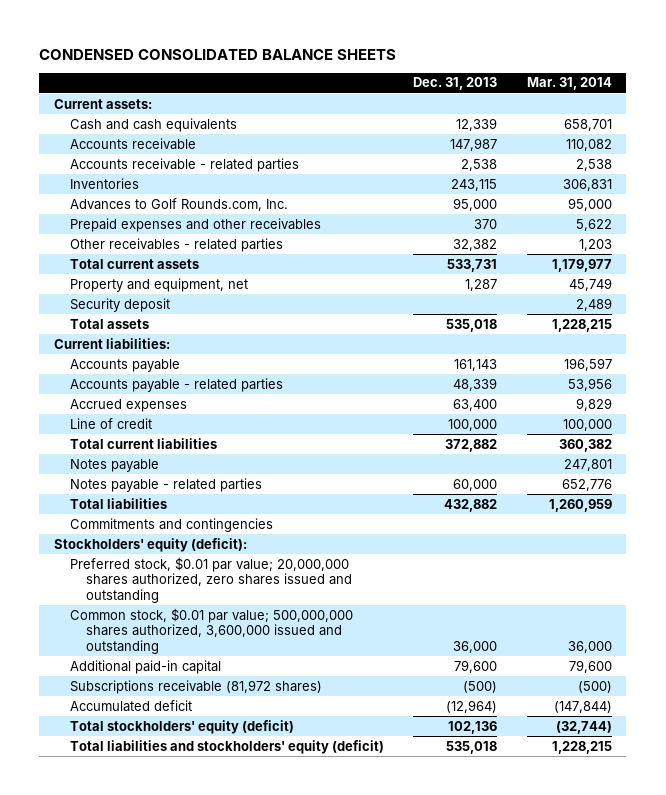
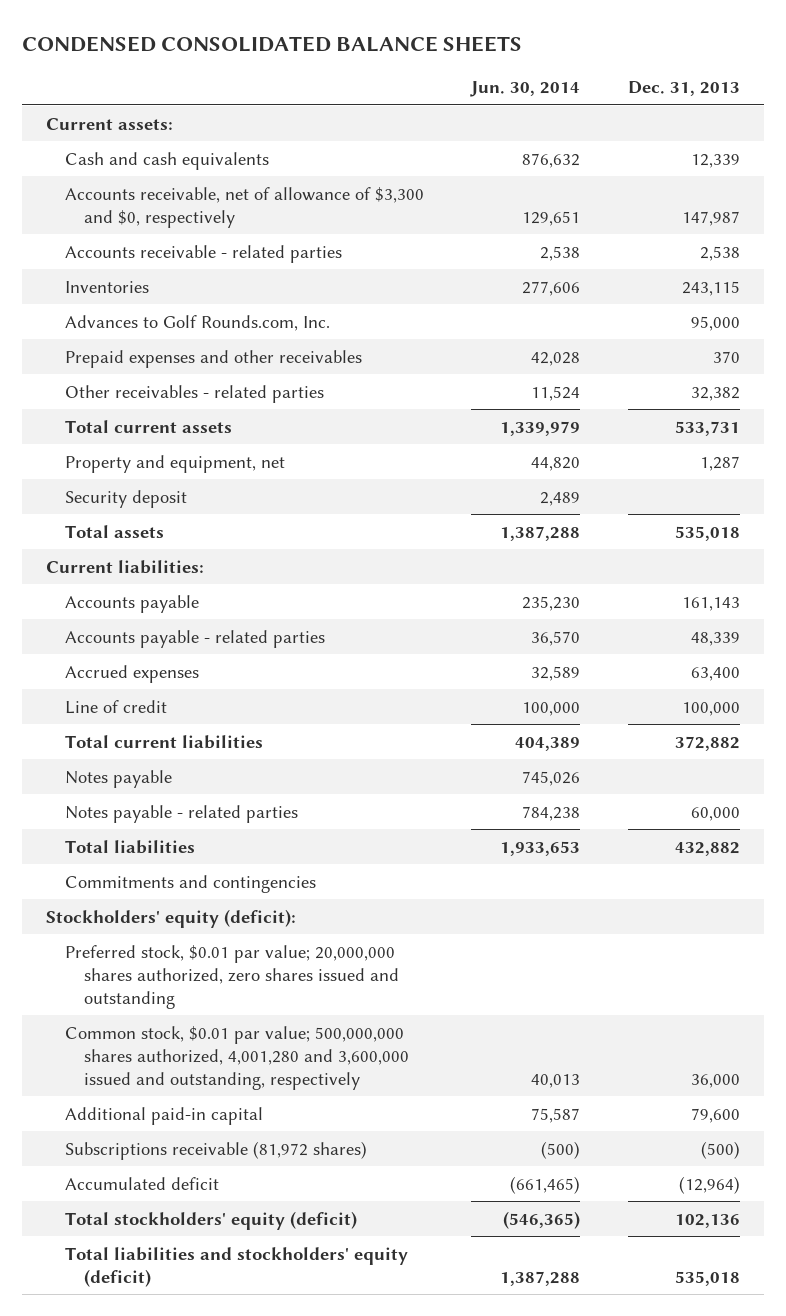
[526,77,612,91] Mar. 31, 2014 -> none
none -> [470,81,581,98] Jun. 30, 2014
[70,137,197,150] Accounts receivable -> [65,186,425,228] Accounts receivable, net of allowance of $3,300 and $0, respectively
[70,607,354,654] Common stock, $0.01 par value; 500,000,000 shares authorized, 3,600,000 issued and outstanding -> [65,1025,410,1090] Common stock, $0.01 par value; 500,000,000 shares authorized, 4,001,280 and 3,600,000 issued and outstanding, respectively

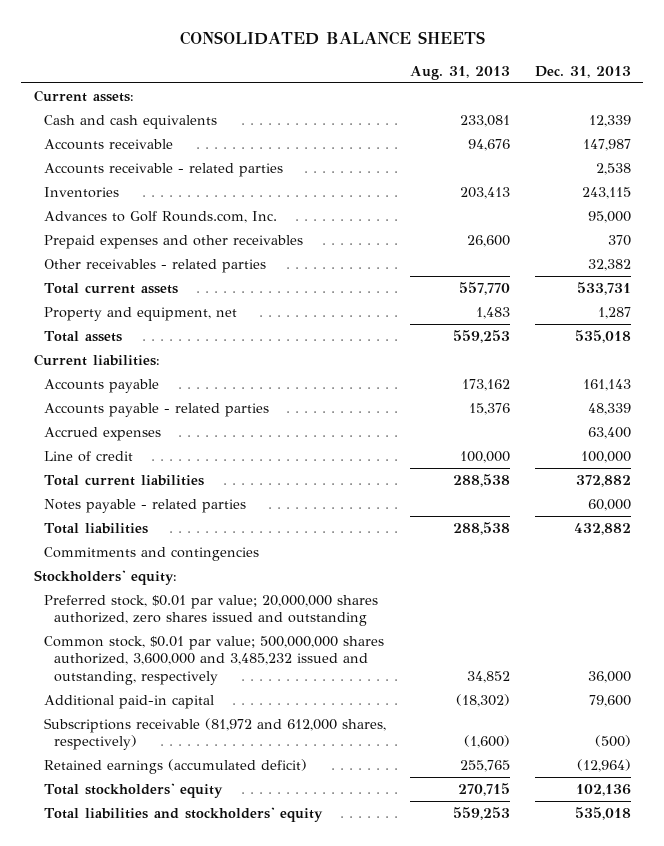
[22,35,523,52] CONDENSED CONSOLIDATED BALANCE SHEETS -> [180,30,486,45] CONSOLIDATED BALANCE SHEETS
[470,81,581,98] Jun. 30, 2014 -> none
none -> [410,65,511,80] Aug. 31, 2013
[65,186,425,228] Accounts receivable, net of allowance of $3,300 and $0, respectively -> [43,139,173,151] Accounts receivable
[65,489,188,508] Security deposit -> none
[65,769,173,788] Notes payable -> none
[45,908,296,928] Stockholders' equity (deficit): -> [33,570,177,586] Stockholders' equity:
[65,1025,410,1090] Common stock, $0.01 par value; 500,000,000 shares authorized, 4,001,280 and 3,600,000 issued and outstanding, respectively -> [43,636,384,685] Common stock, $0.01 par value; 500,000,000 shares authorized, 3,600,000 and 3,485,232 issued and outstanding, respectively
[65,1140,368,1160] Subscriptions receivable (81,972 shares) -> [43,718,386,751] Subscriptions receivable (81,972 and 612,000 shares, respectively)
[65,1176,220,1190] Accumulated deficit -> [43,759,307,775] Retained earnings (accumulated deficit)
[65,1210,358,1230] Total stockholders' equity (deficit) -> [43,783,223,799] Total stockholders' equity
[65,1246,409,1287] Total liabilities and stockholders' equity (deficit) -> [43,807,323,823] Total liabilities and stockholders' equity

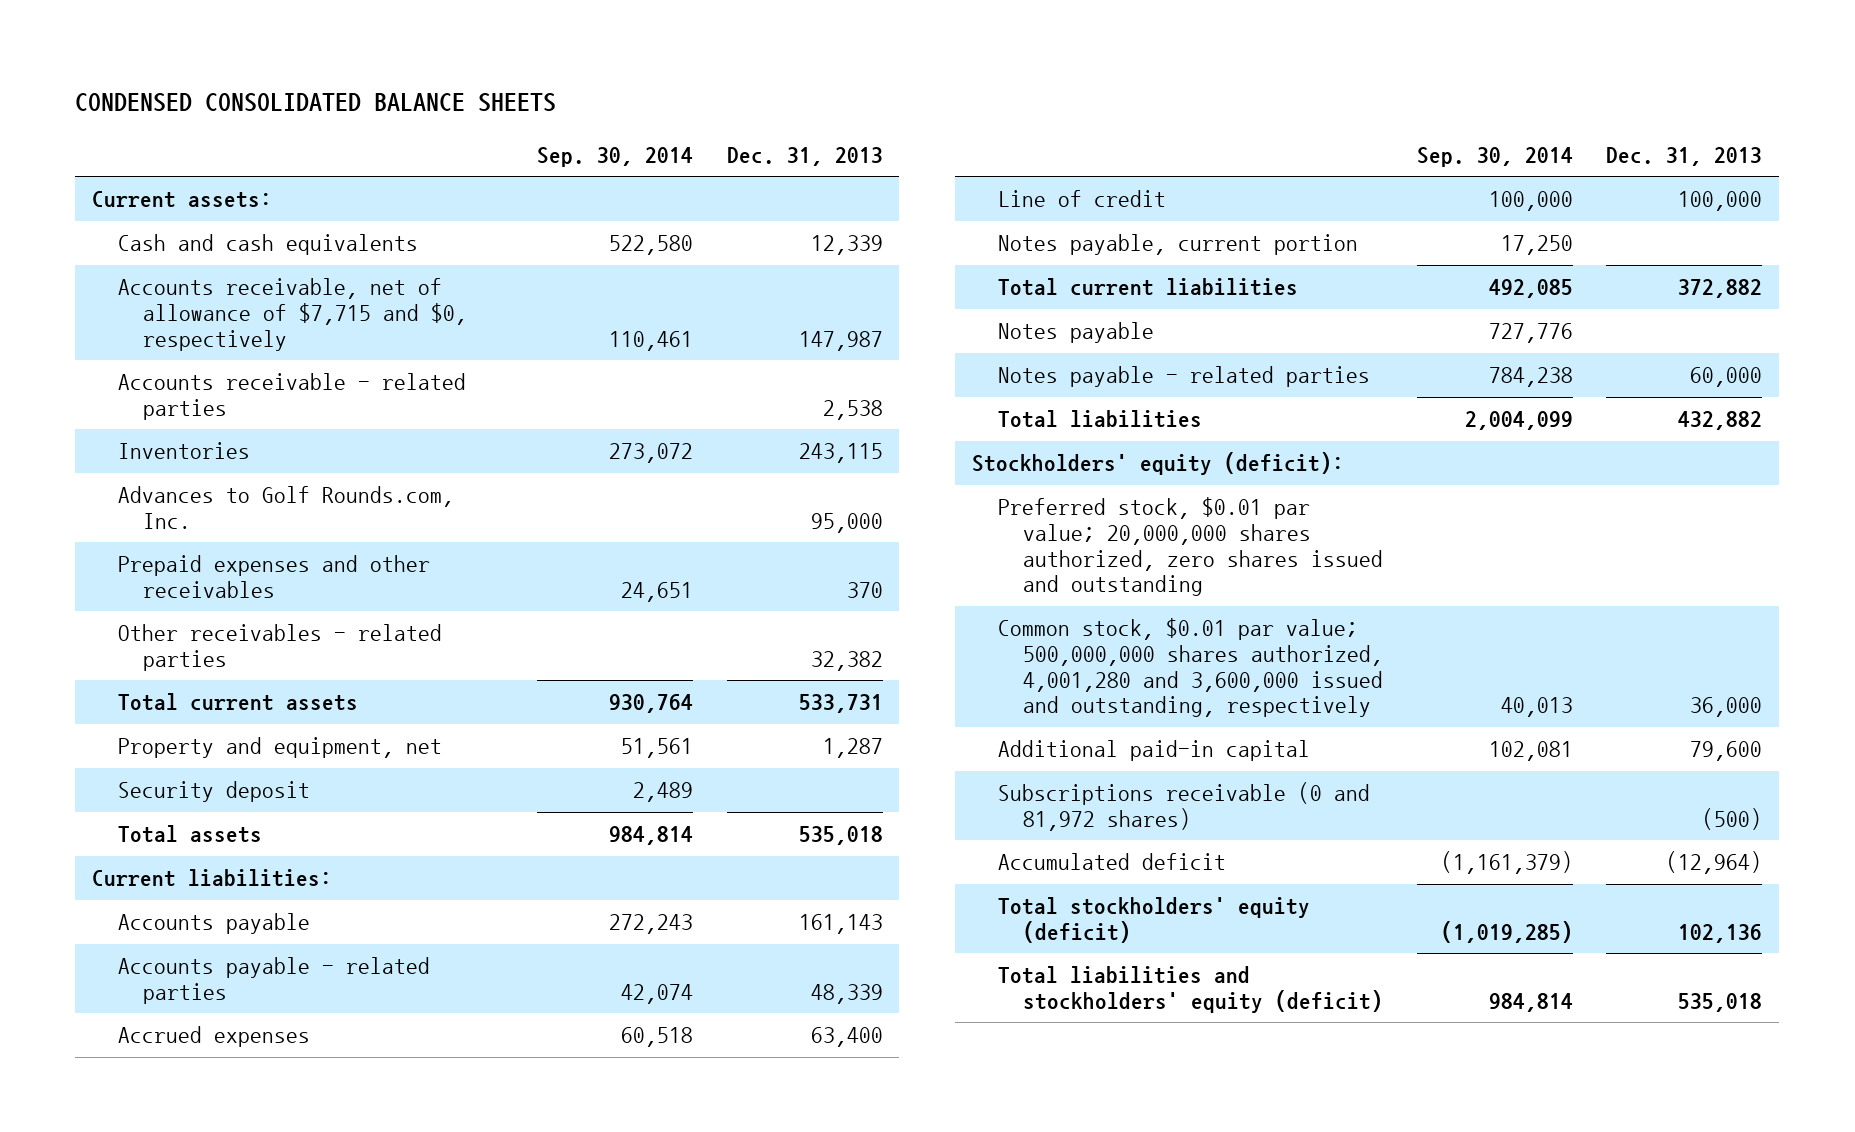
[180,30,486,45] CONSOLIDATED BALANCE SHEETS -> [75,93,557,113] CONDENSED CONSOLIDATED BALANCE SHEETS
[410,65,511,80] Aug. 31, 2013 -> none
none -> [536,146,693,167] Sep. 30, 2014
[43,139,173,151] Accounts receivable -> [117,277,468,351] Accounts receivable, net of allowance of $7,715 and $0, respectively
none -> [117,780,310,802] Security deposit
none -> [997,233,1358,255] Notes payable, current portion
none -> [997,321,1154,343] Notes payable
[43,547,259,562] Commitments and contingencies -> none
[33,570,177,586] Stockholders' equity: -> [972,451,1345,475] Stockholders' equity (deficit):
[43,636,384,685] Common stock, $0.01 par value; 500,000,000 shares authorized, 3,600,000 and 3,485,232 issued and outstanding, respectively -> [997,617,1384,718] Common stock, $0.01 par value; 500,000,000 shares authorized, 4,001,280 and 3,600,000 issued and outstanding, respectively
[43,718,386,751] Subscriptions receivable (81,972 and 612,000 shares, respectively) -> [997,781,1370,831] Subscriptions receivable (0 and 81,972 shares)
[43,759,307,775] Retained earnings (accumulated deficit) -> [997,852,1226,870] Accumulated deficit
[43,783,223,799] Total stockholders' equity -> [997,896,1310,943] Total stockholders' equity (deficit)
[43,807,323,823] Total liabilities and stockholders' equity -> [997,965,1384,1013] Total liabilities and stockholders' equity (deficit)

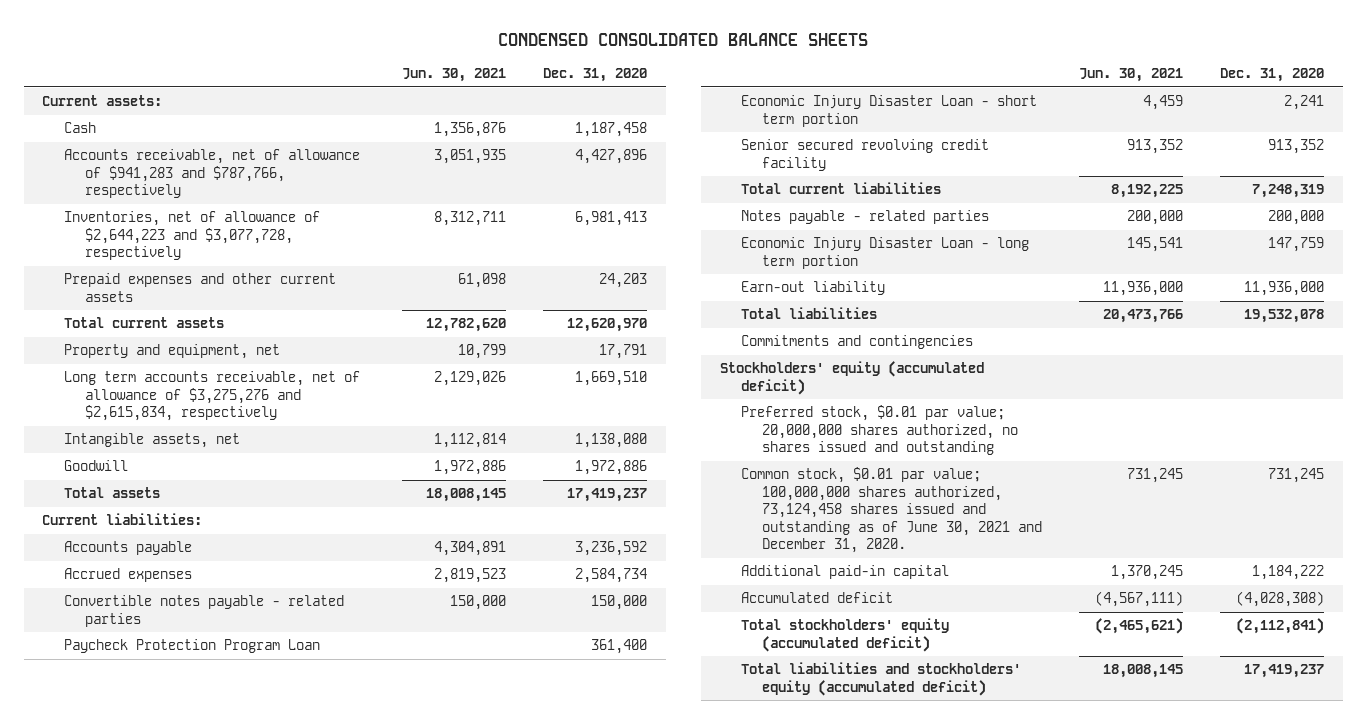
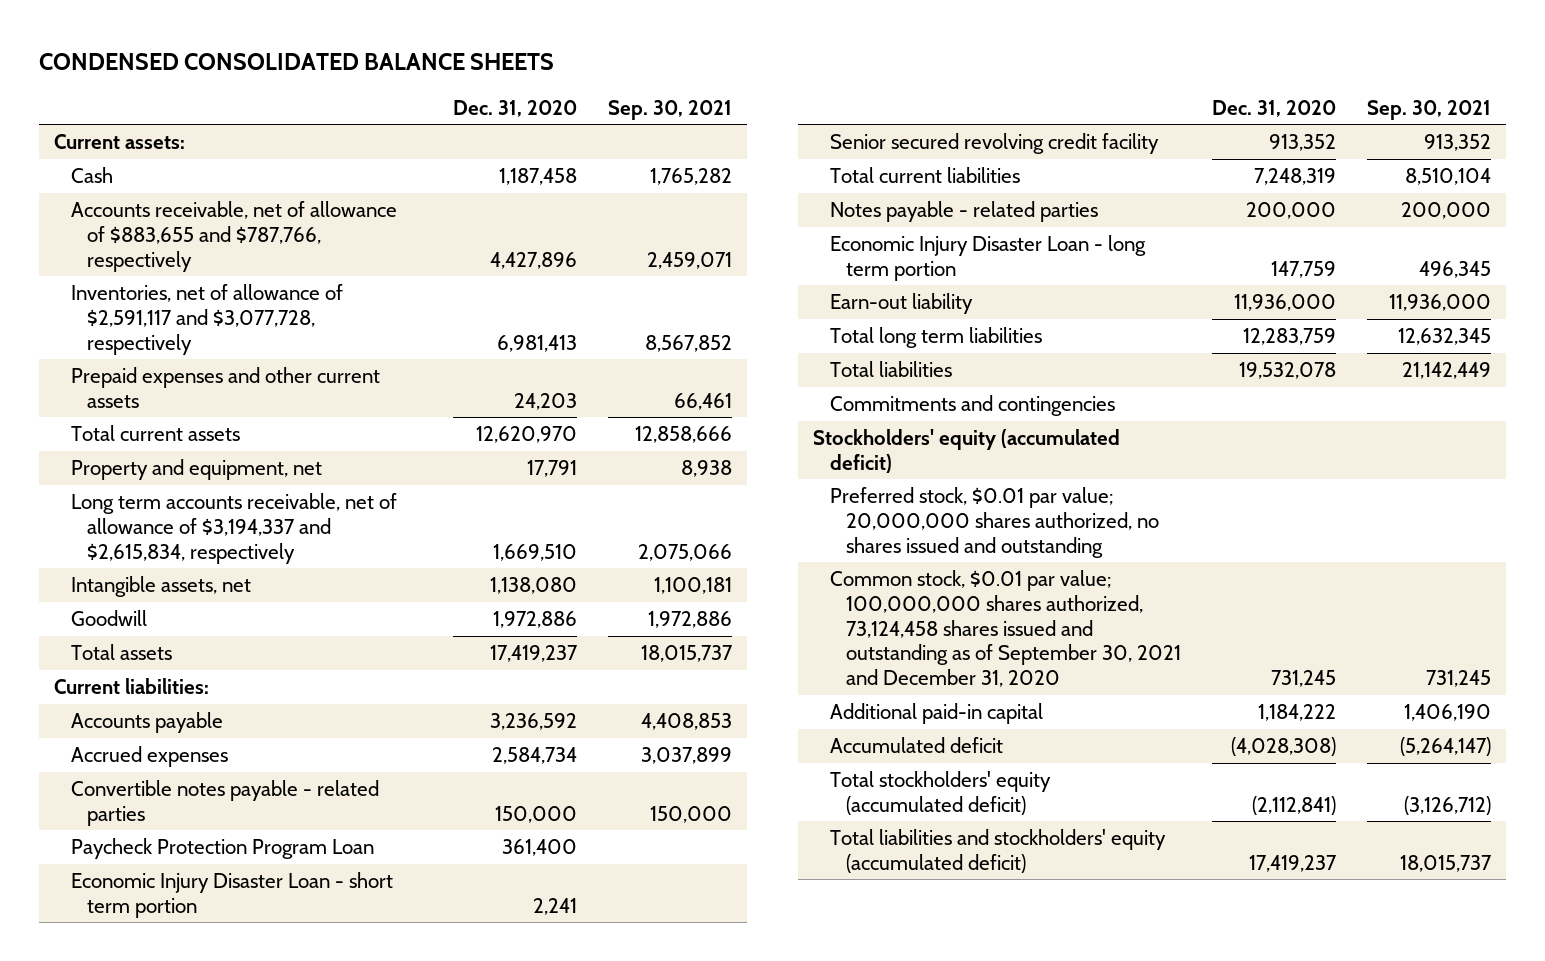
[401,68,506,83] Jun. 30, 2021 -> none
none -> [607,99,732,120] Sep. 30, 2021
[63,149,360,199] Accounts receivable, net of allowance of $941,283 and $787,766, respectively -> [70,200,397,272] Accounts receivable, net of allowance of $883,655 and $787,766, respectively
[63,211,320,261] Inventories, net of allowance of $2,644,223 and $3,077,728, respectively -> [70,283,343,355] Inventories, net of allowance of $2,591,117 and $3,077,728, respectively
[63,371,360,422] Long term accounts receivable, net of allowance of $3,275,276 and $2,615,834, respectively -> [70,492,397,564] Long term accounts receivable, net of allowance of $3,194,337 and $2,615,834, respectively
none -> [829,326,1042,348] Total long term liabilities
[740,467,1043,554] Common stock, $0.01 par value; 100,000,000 shares authorized, 73,124,458 shares issued and outstanding as of June 30, 2021 and December 31, 2020. -> [829,569,1182,688] Common stock, $0.01 par value; 100,000,000 shares authorized, 73,124,458 shares issued and outstanding as of September 30, 2021 and December 31, 2020

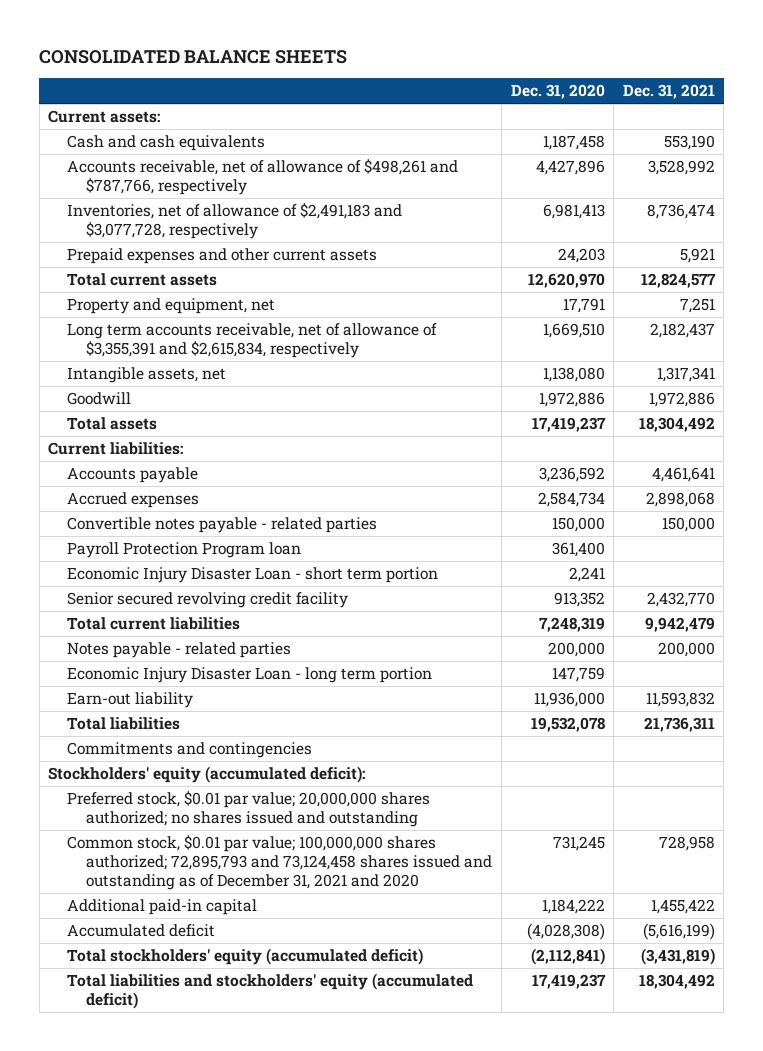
[38,53,554,71] CONDENSED CONSOLIDATED BALANCE SHEETS -> [39,50,348,65] CONSOLIDATED BALANCE SHEETS
[607,99,732,120] Sep. 30, 2021 -> none
none -> [622,84,715,100] Dec. 31, 2021
[70,166,113,183] Cash -> [67,134,266,151] Cash and cash equivalents
[70,200,397,272] Accounts receivable, net of allowance of $883,655 and $787,766, respectively -> [67,158,459,195] Accounts receivable, net of allowance of $498,261 and $787,766, respectively
[70,283,343,355] Inventories, net of allowance of $2,591,117 and $3,077,728, respectively -> [67,202,403,239] Inventories, net of allowance of $2,491,183 and $3,077,728, respectively
[70,492,397,564] Long term accounts receivable, net of allowance of $3,194,337 and $2,615,834, respectively -> [67,322,438,358] Long term accounts receivable, net of allowance of $3,355,391 and $2,615,834, respectively
[70,837,374,859] Paycheck Protection Program Loan -> [67,541,302,558] Payroll Protection Program loan
[829,326,1042,348] Total long term liabilities -> none
[813,428,1121,473] Stockholders' equity (accumulated deficit) -> [48,765,366,783] Stockholders' equity (accumulated deficit):
[829,486,1160,558] Preferred stock, $0.01 par value; 20,000,000 shares authorized, no shares issued and outstanding -> [67,790,431,827] Preferred stock, $0.01 par value; 20,000,000 shares authorized; no shares issued and outstanding
[829,569,1182,688] Common stock, $0.01 par value; 100,000,000 shares authorized, 73,124,458 shares issued and outstanding as of September 30, 2021 and December 31, 2020 -> [67,834,493,891] Common stock, $0.01 par value; 100,000,000 shares authorized; 72,895,793 and 73,124,458 shares issued and outstanding as of December 31, 2021 and 2020

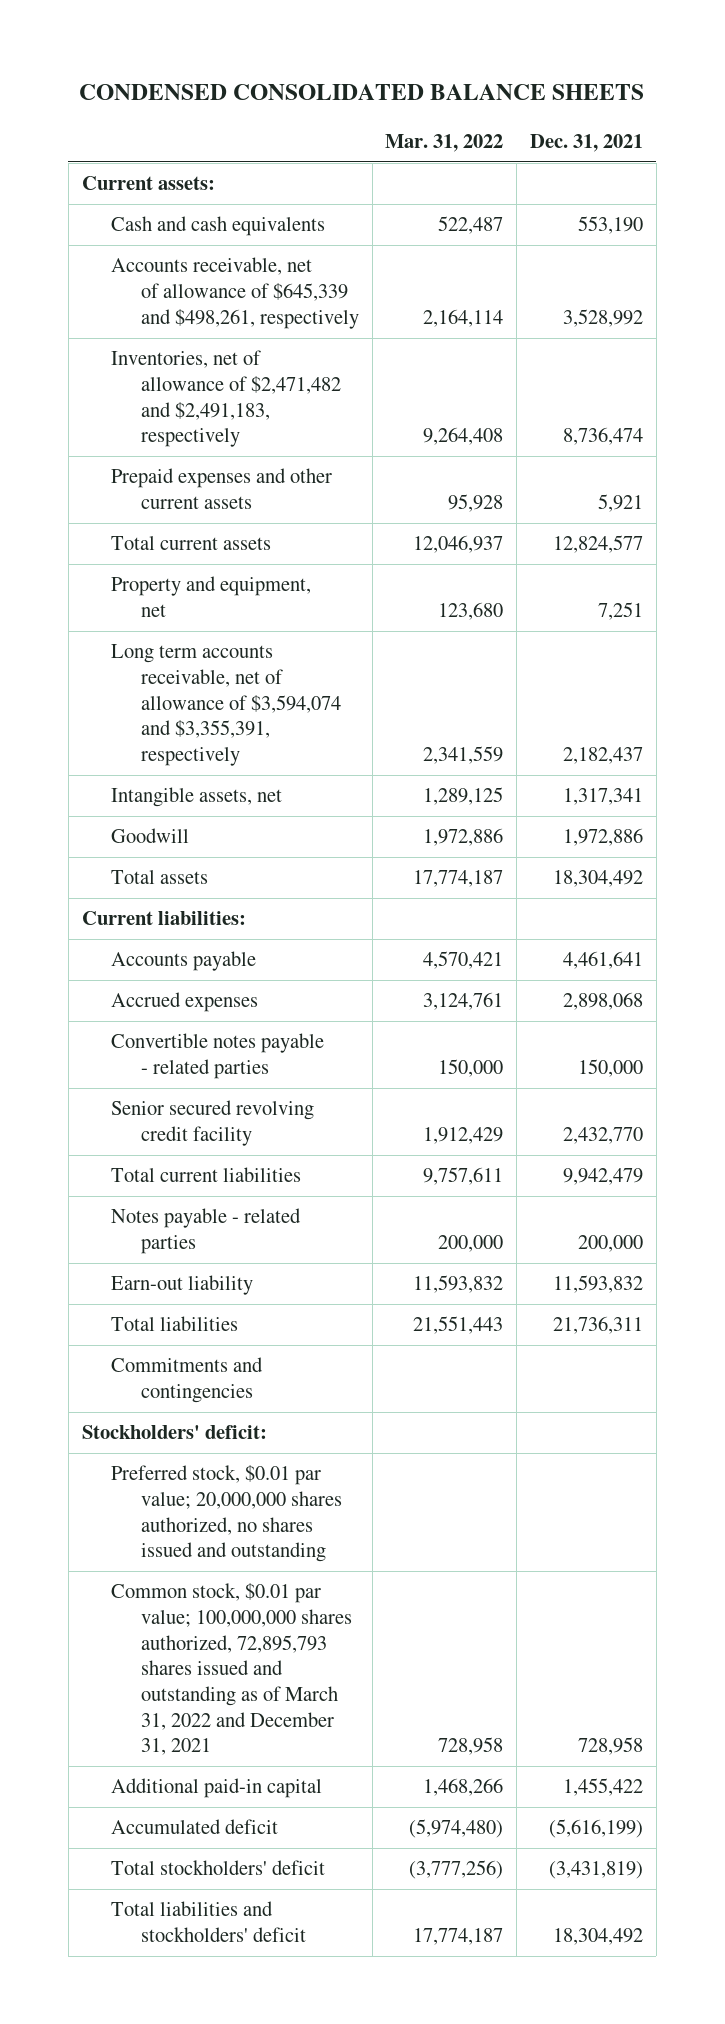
[39,50,348,65] CONSOLIDATED BALANCE SHEETS -> [79,84,645,101] CONDENSED CONSOLIDATED BALANCE SHEETS
[510,84,605,100] Dec. 31, 2020 -> none
none -> [385,133,504,152] Mar. 31, 2022
[67,158,459,195] Accounts receivable, net of allowance of $498,261 and $787,766, respectively -> [111,257,359,329] Accounts receivable, net of allowance of $645,339 and $498,261, respectively
[67,202,403,239] Inventories, net of allowance of $2,491,183 and $3,077,728, respectively -> [111,350,341,448] Inventories, net of allowance of $2,471,482 and $2,491,183, respectively
[67,322,438,358] Long term accounts receivable, net of allowance of $3,355,391 and $2,615,834, respectively -> [111,644,341,766] Long term accounts receivable, net of allowance of $3,594,074 and $3,355,391, respectively
[67,541,302,558] Payroll Protection Program loan -> none
[67,566,439,583] Economic Injury Disaster Loan - short term portion -> none
[67,666,433,683] Economic Injury Disaster Loan - long term portion -> none
[48,765,366,783] Stockholders' equity (accumulated deficit): -> [81,1425,267,1440] Stockholders' deficit:
[67,790,431,827] Preferred stock, $0.01 par value; 20,000,000 shares authorized; no shares issued and outstanding -> [111,1465,342,1563] Preferred stock, $0.01 par value; 20,000,000 shares authorized, no shares issued and outstanding
[67,834,493,891] Common stock, $0.01 par value; 100,000,000 shares authorized; 72,895,793 and 73,124,458 shares issued and outstanding as of December 31, 2021 and 2020 -> [111,1583,352,1756] Common stock, $0.01 par value; 100,000,000 shares authorized, 72,895,793 shares issued and outstanding as of March 31, 2022 and December 31, 2021
[67,947,424,965] Total stockholders' equity (accumulated deficit) -> [111,1860,326,1876] Total stockholders' deficit
[67,972,474,1009] Total liabilities and stockholders' equity (accumulated deficit) -> [111,1901,306,1943] Total liabilities and stockholders' deficit

